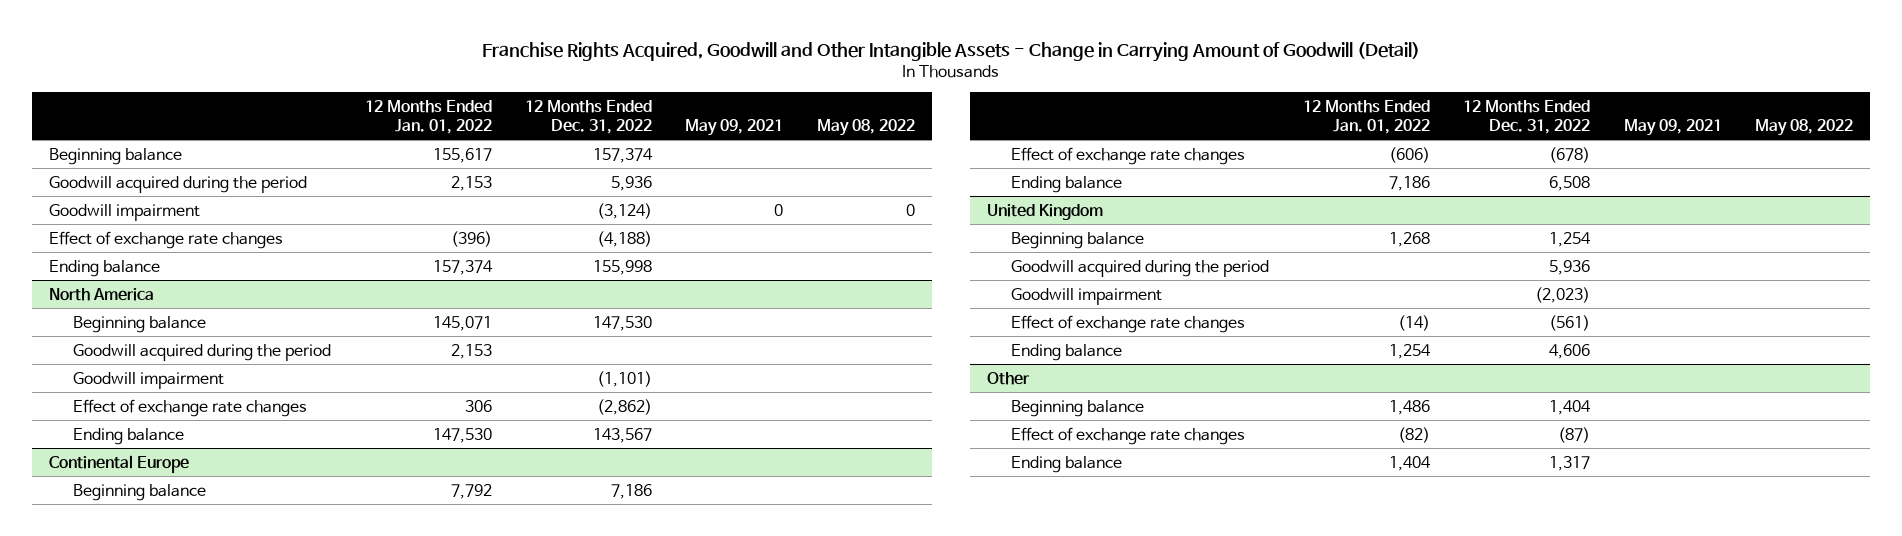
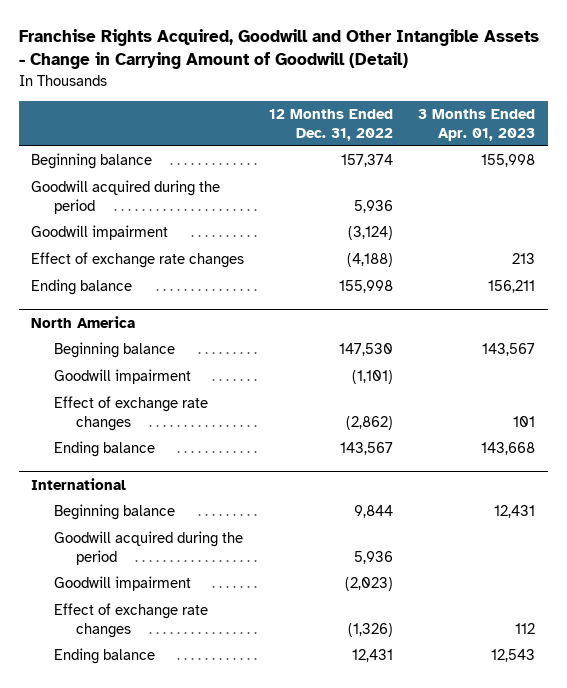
[364,99,492,134] 12 Months Ended Jan. 01, 2022 -> none
[685,118,784,136] May 09, 2021 -> none
[816,118,915,136] May 08, 2022 -> none
none -> [418,108,536,141] 3 Months Ended Apr. 01, 2023
[73,343,332,361] Goodwill acquired during the period -> none
[48,454,189,473] Continental Europe -> none
[1011,146,1246,165] Effect of exchange rate changes -> none
[1011,175,1123,193] Ending balance -> none
[986,203,1103,220] United Kingdom -> none
[1011,231,1145,249] Beginning balance -> none
none -> [31,477,127,490] International
[611,483,653,499] 7,186 -> [354,505,394,519] 9,844
[986,371,1030,385] Other -> none
[1011,399,1145,417] Beginning balance -> none
[1011,426,1246,445] Effect of exchange rate changes -> none
[1011,455,1123,473] Ending balance -> none
[1549,314,1591,331] (561) -> [348,623,394,638] (1,326)
[1549,343,1591,359] 4,606 -> [352,649,394,663] 12,431

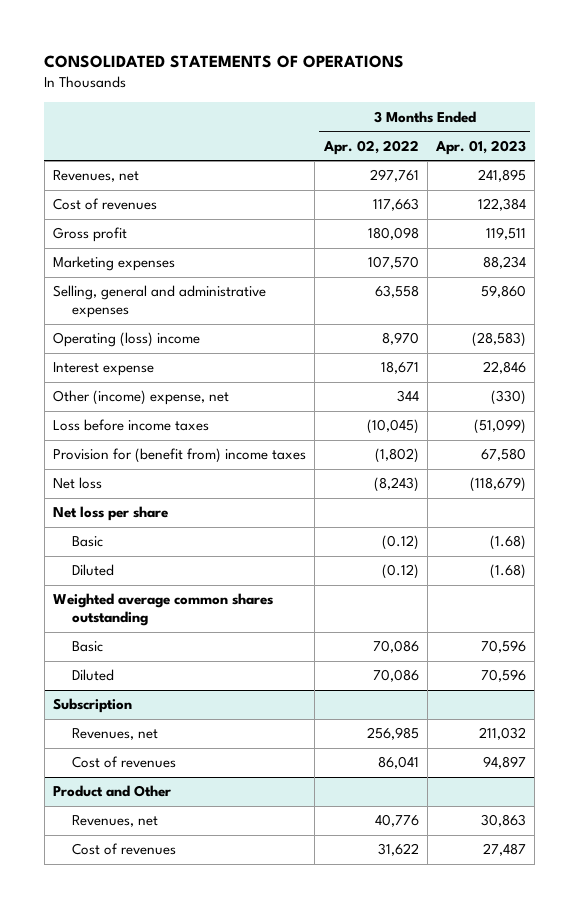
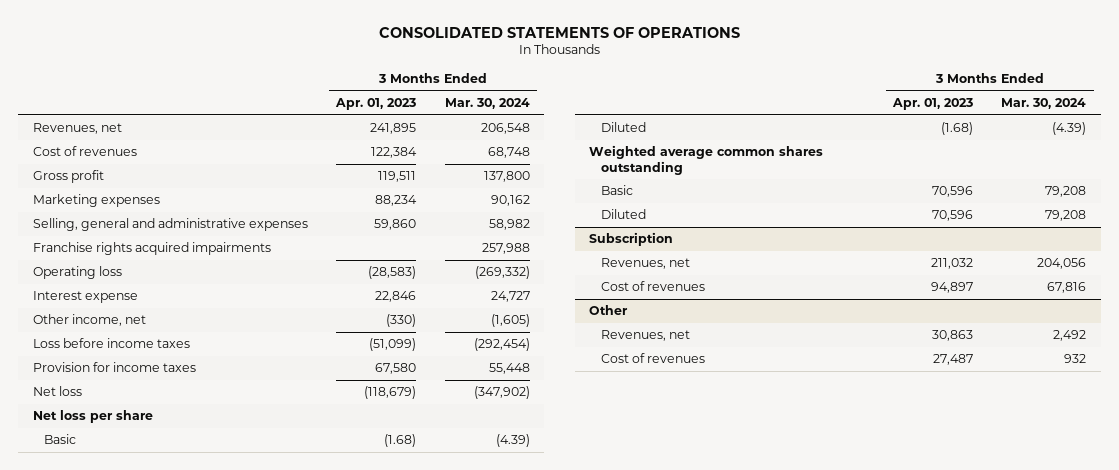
[322,139,419,155] Apr. 02, 2022 -> none
none -> [444,98,530,110] Mar. 30, 2024
none -> [32,242,271,256] Franchise rights acquired impairments
[53,332,201,348] Operating (loss) income -> [32,266,122,280] Operating loss
[53,390,230,406] Other (income) expense, net -> [32,314,146,327] Other income, net
[53,448,307,464] Provision for (benefit from) income taxes -> [32,362,196,373] Provision for income taxes
[53,785,172,798] Product and Other -> none
none -> [589,305,629,316] Other

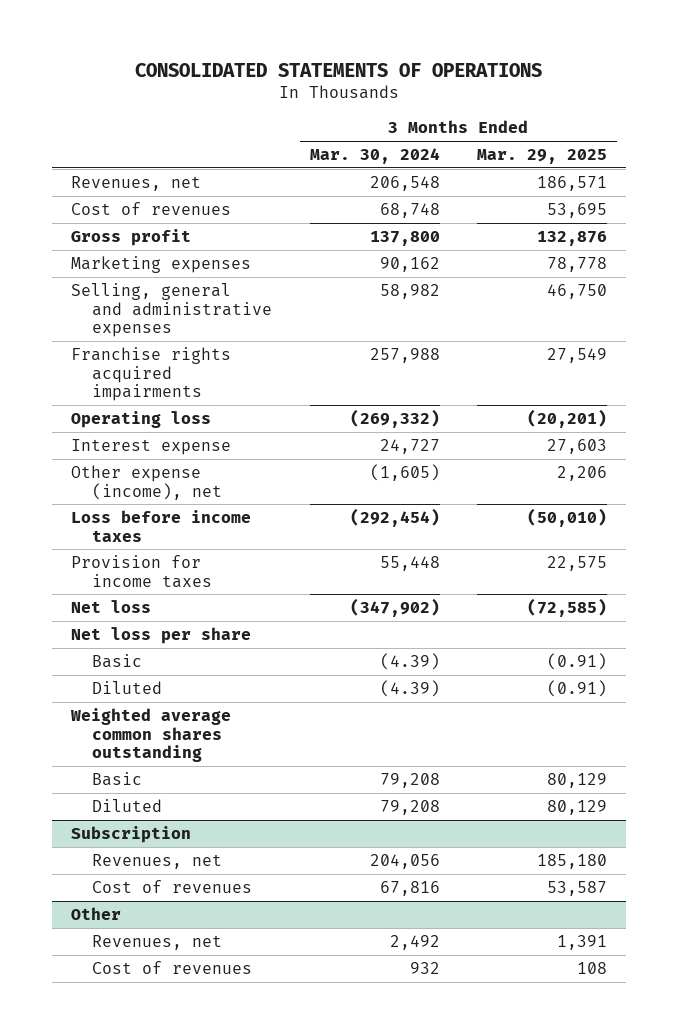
[335,98,417,111] Apr. 01, 2023 -> none
none -> [477,148,608,164] Mar. 29, 2025
[32,314,146,327] Other income, net -> [70,464,222,500] Other expense (income), net

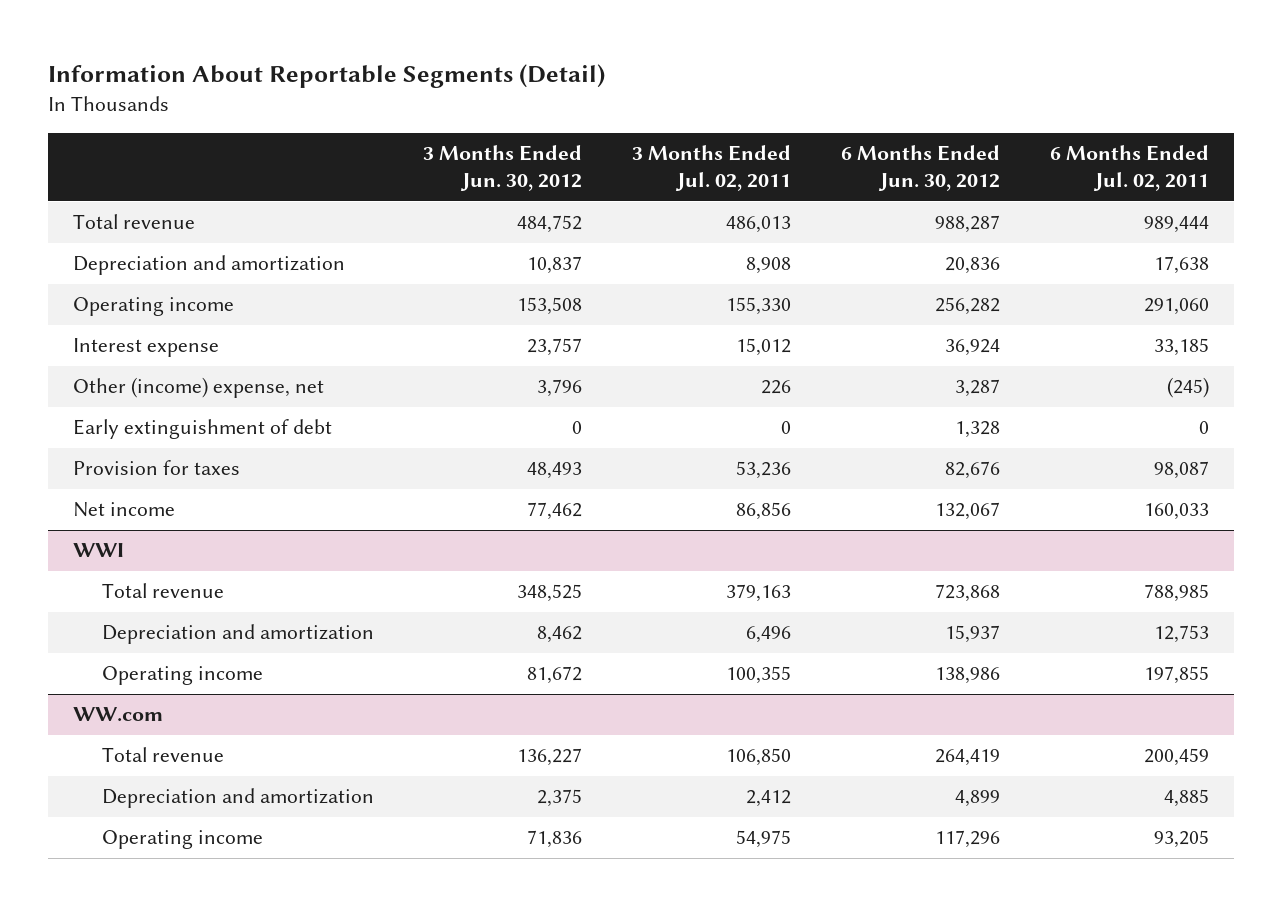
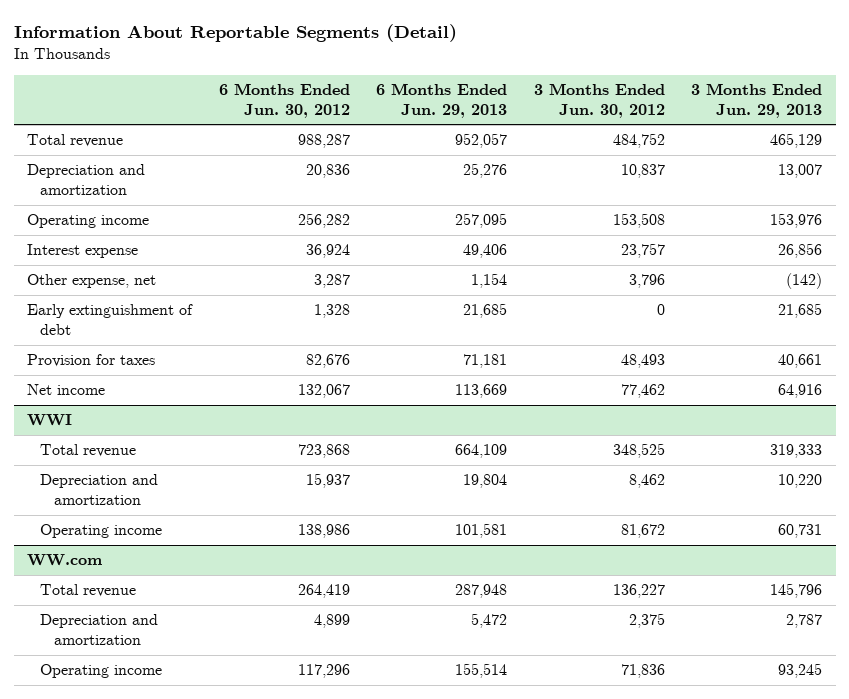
[632,145,792,192] 3 Months Ended Jul. 02, 2011 -> none
[1050,145,1210,192] 6 Months Ended Jul. 02, 2011 -> none
none -> [376,82,508,118] 6 Months Ended Jun. 29, 2013
none -> [691,82,823,118] 3 Months Ended Jun. 29, 2013
[73,377,325,399] Other (income) expense, net -> [27,274,157,289] Other expense, net

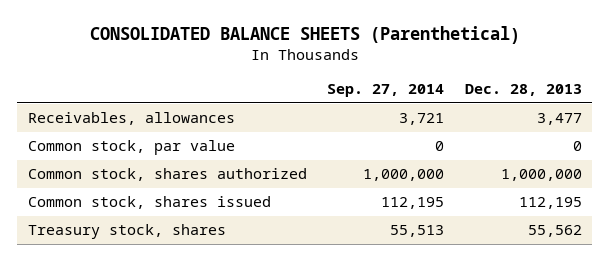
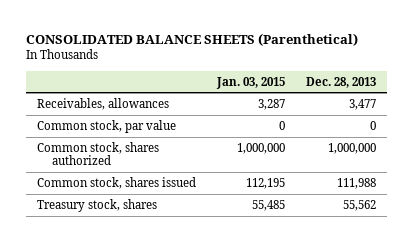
[327,84,445,98] Sep. 27, 2014 -> none
none -> [216,76,286,89] Jan. 03, 2015
[518,197,582,210] 112,195 -> [337,177,377,189] 111,988

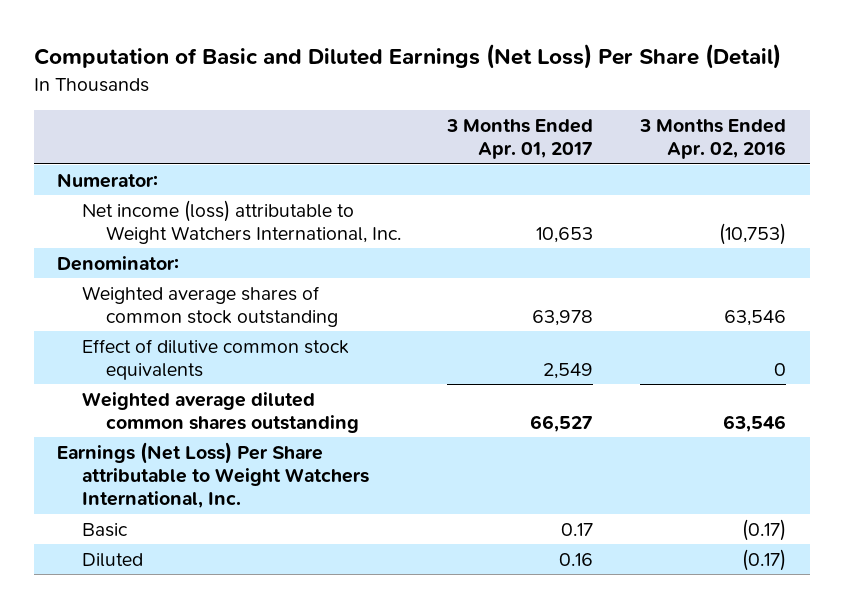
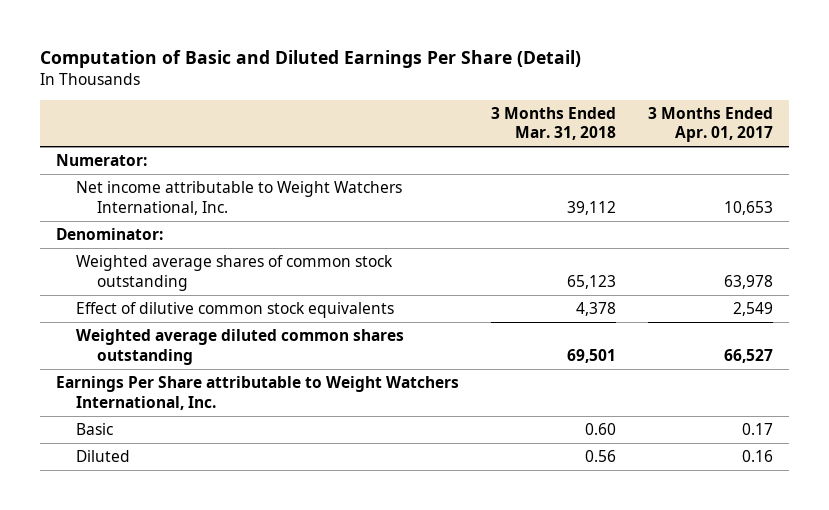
[34,44,782,70] Computation of Basic and Diluted Earnings (Net Loss) Per Share (Detail) -> [39,49,581,68] Computation of Basic and Diluted Earnings Per Share (Detail)
[639,119,787,160] 3 Months Ended Apr. 02, 2016 -> none
none -> [490,107,616,141] 3 Months Ended Mar. 31, 2018
[81,199,401,245] Net income (loss) attributable to Weight Watchers International, Inc. -> [76,181,403,215] Net income attributable to Weight Watchers International, Inc.
[57,441,369,509] Earnings (Net Loss) Per Share attributable to Weight Watchers International, Inc. -> [55,376,459,410] Earnings Per Share attributable to Weight Watchers International, Inc.

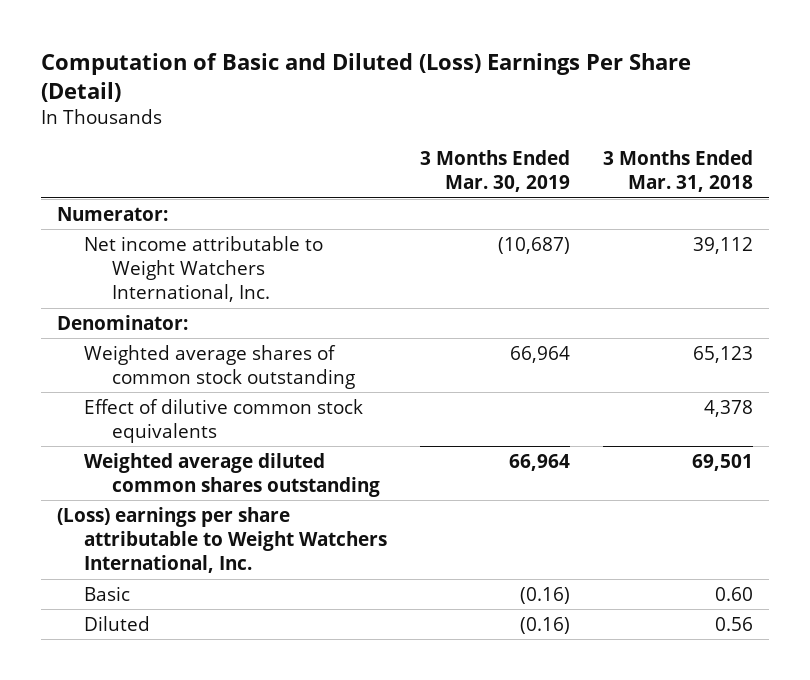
[39,49,581,68] Computation of Basic and Diluted Earnings Per Share (Detail) -> [40,52,691,103] Computation of Basic and Diluted (Loss) Earnings Per Share (Detail)
[647,107,773,143] 3 Months Ended Apr. 01, 2017 -> none
none -> [419,150,570,193] 3 Months Ended Mar. 30, 2019
[55,376,459,410] Earnings Per Share attributable to Weight Watchers International, Inc. -> [56,506,388,574] (Loss) earnings per share attributable to Weight Watchers International, Inc.

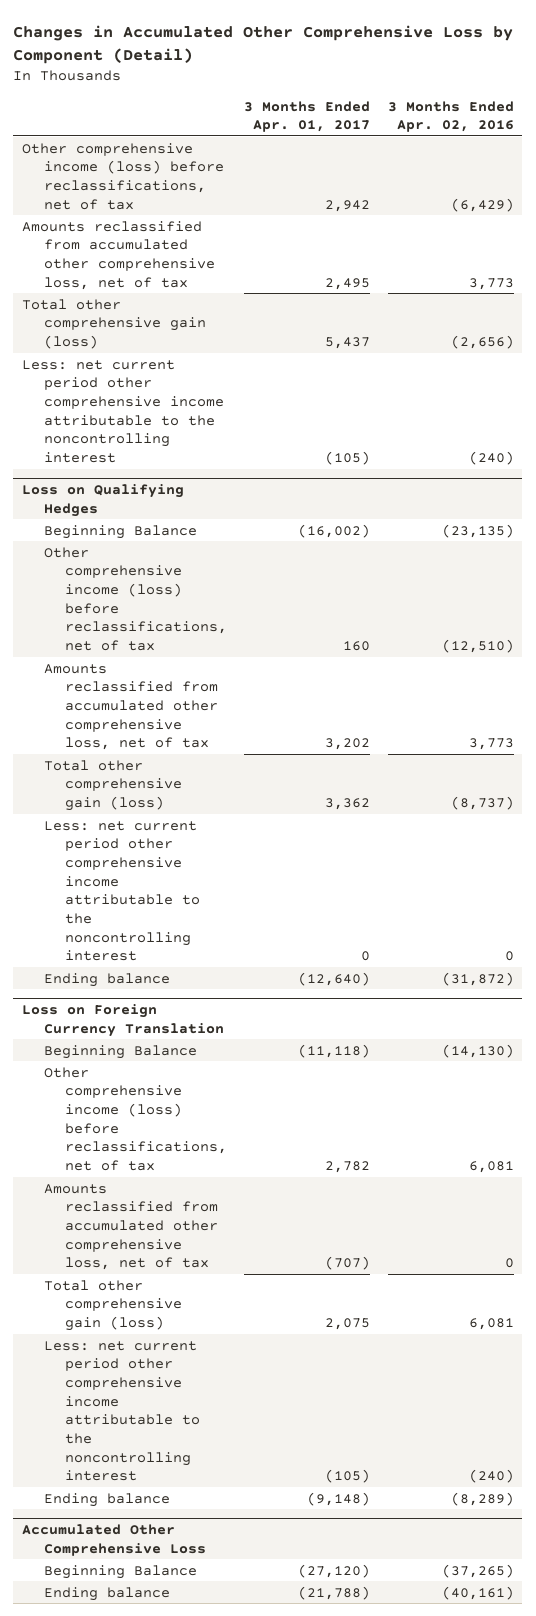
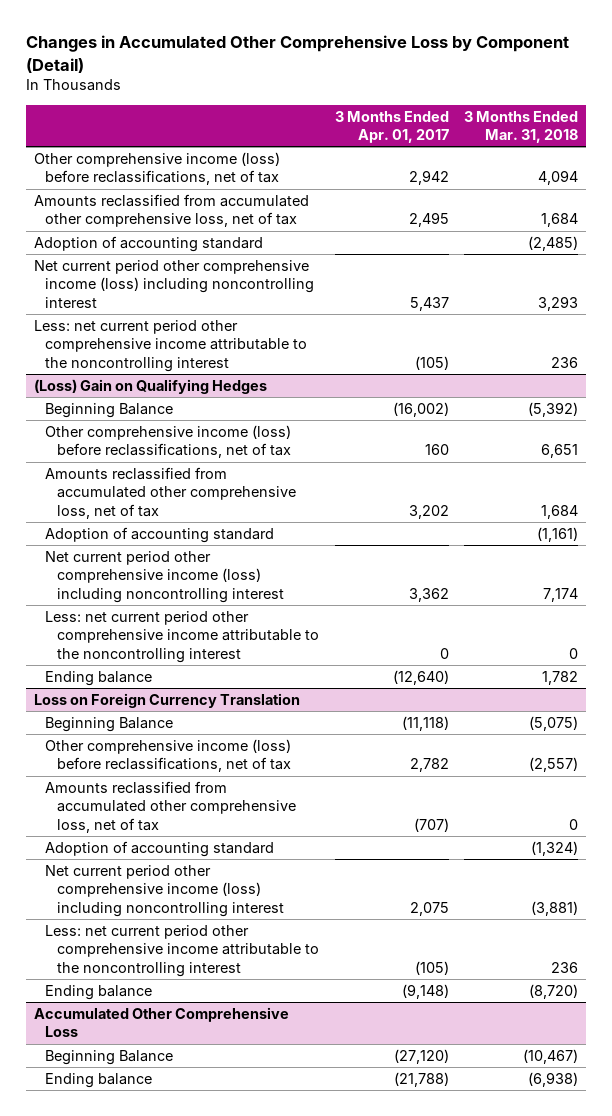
[387,100,514,133] 3 Months Ended Apr. 02, 2016 -> none
none -> [464,110,579,144] 3 Months Ended Mar. 31, 2018
none -> [33,235,263,252] Adoption of accounting standard
[21,298,206,349] Total other comprehensive gain (loss) -> [33,259,315,308] Net current period other comprehensive income (loss) including noncontrolling interest
[21,483,184,517] Loss on Qualifying Hedges -> [33,378,267,394] (Loss) Gain on Qualifying Hedges
none -> [45,526,275,543] Adoption of accounting standard
[43,759,183,811] Total other comprehensive gain (loss) -> [45,550,284,603] Net current period other comprehensive income (loss) including noncontrolling interest
none -> [45,840,275,857] Adoption of accounting standard
[43,1279,183,1331] Total other comprehensive gain (loss) -> [45,864,284,917] Net current period other comprehensive income (loss) including noncontrolling interest

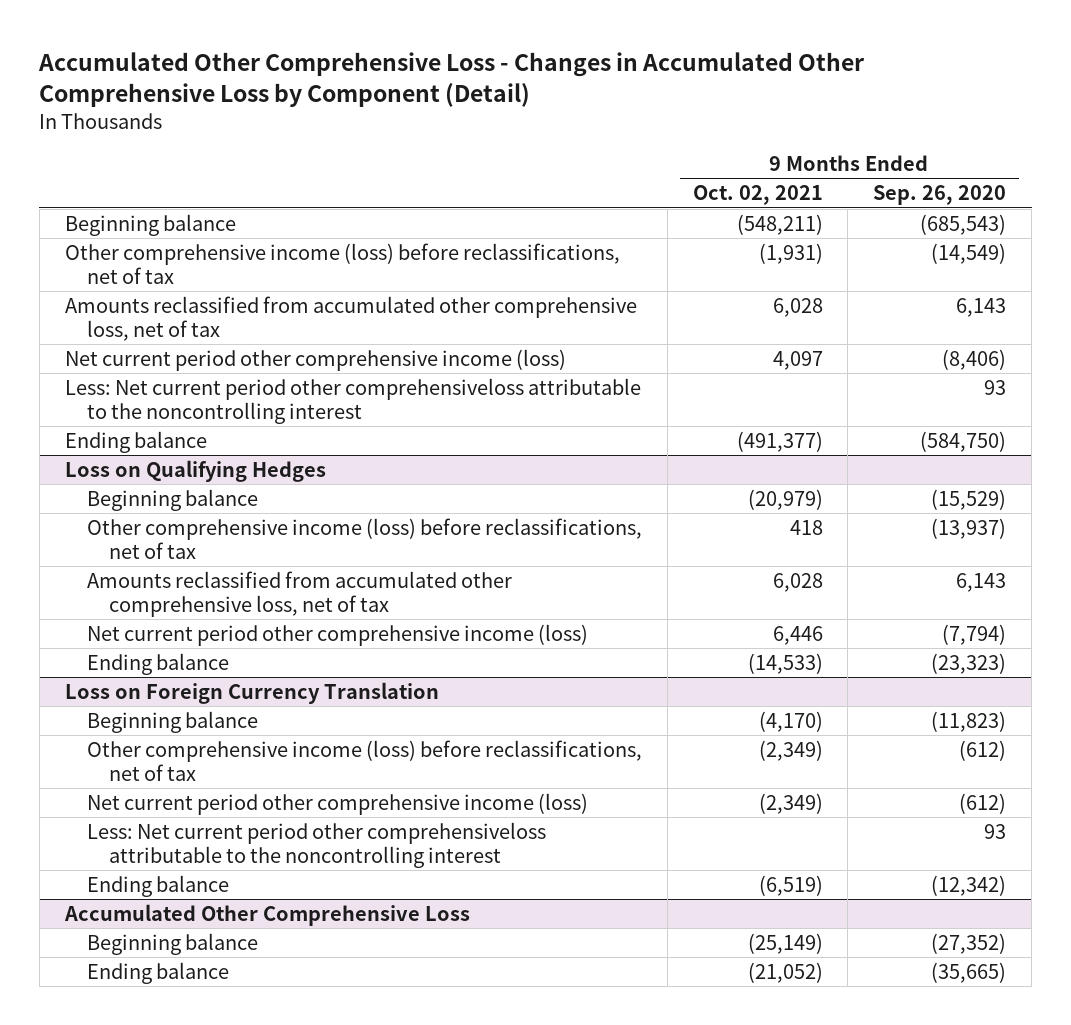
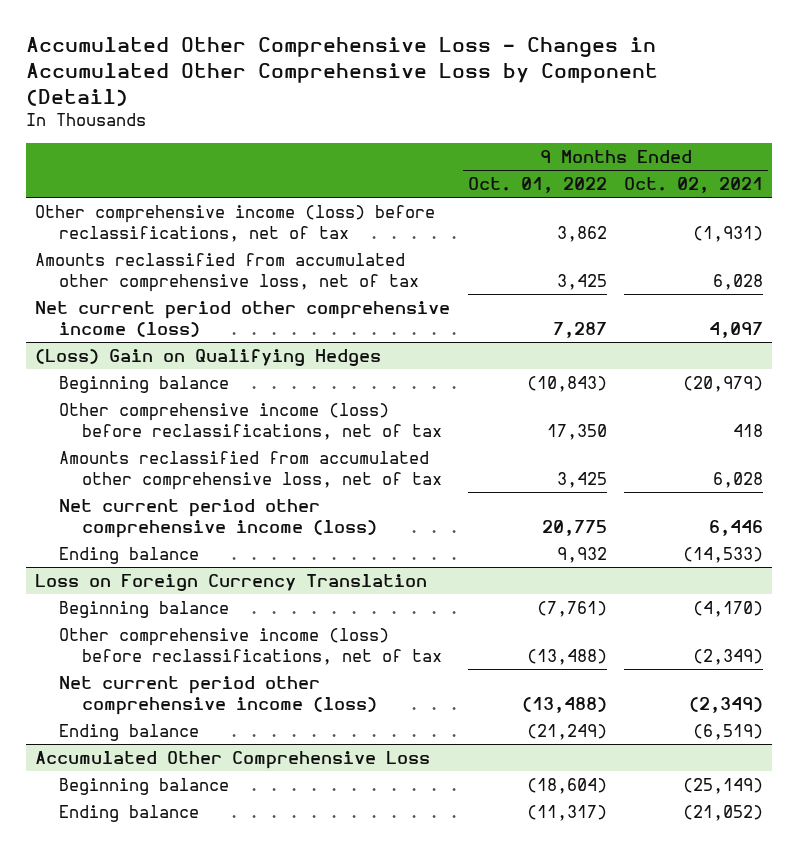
[873,185,1007,206] Sep. 26, 2020 -> none
none -> [467,177,607,194] Oct. 01, 2022
[64,213,236,236] Beginning balance -> none
[64,377,641,424] Less: Net current period other comprehensiveloss attributable to the noncontrolling interest -> none
[64,430,207,453] Ending balance -> none
[64,459,326,482] Loss on Qualifying Hedges -> [35,348,382,366] (Loss) Gain on Qualifying Hedges
[86,821,546,868] Less: Net current period other comprehensiveloss attributable to the noncontrolling interest -> none

